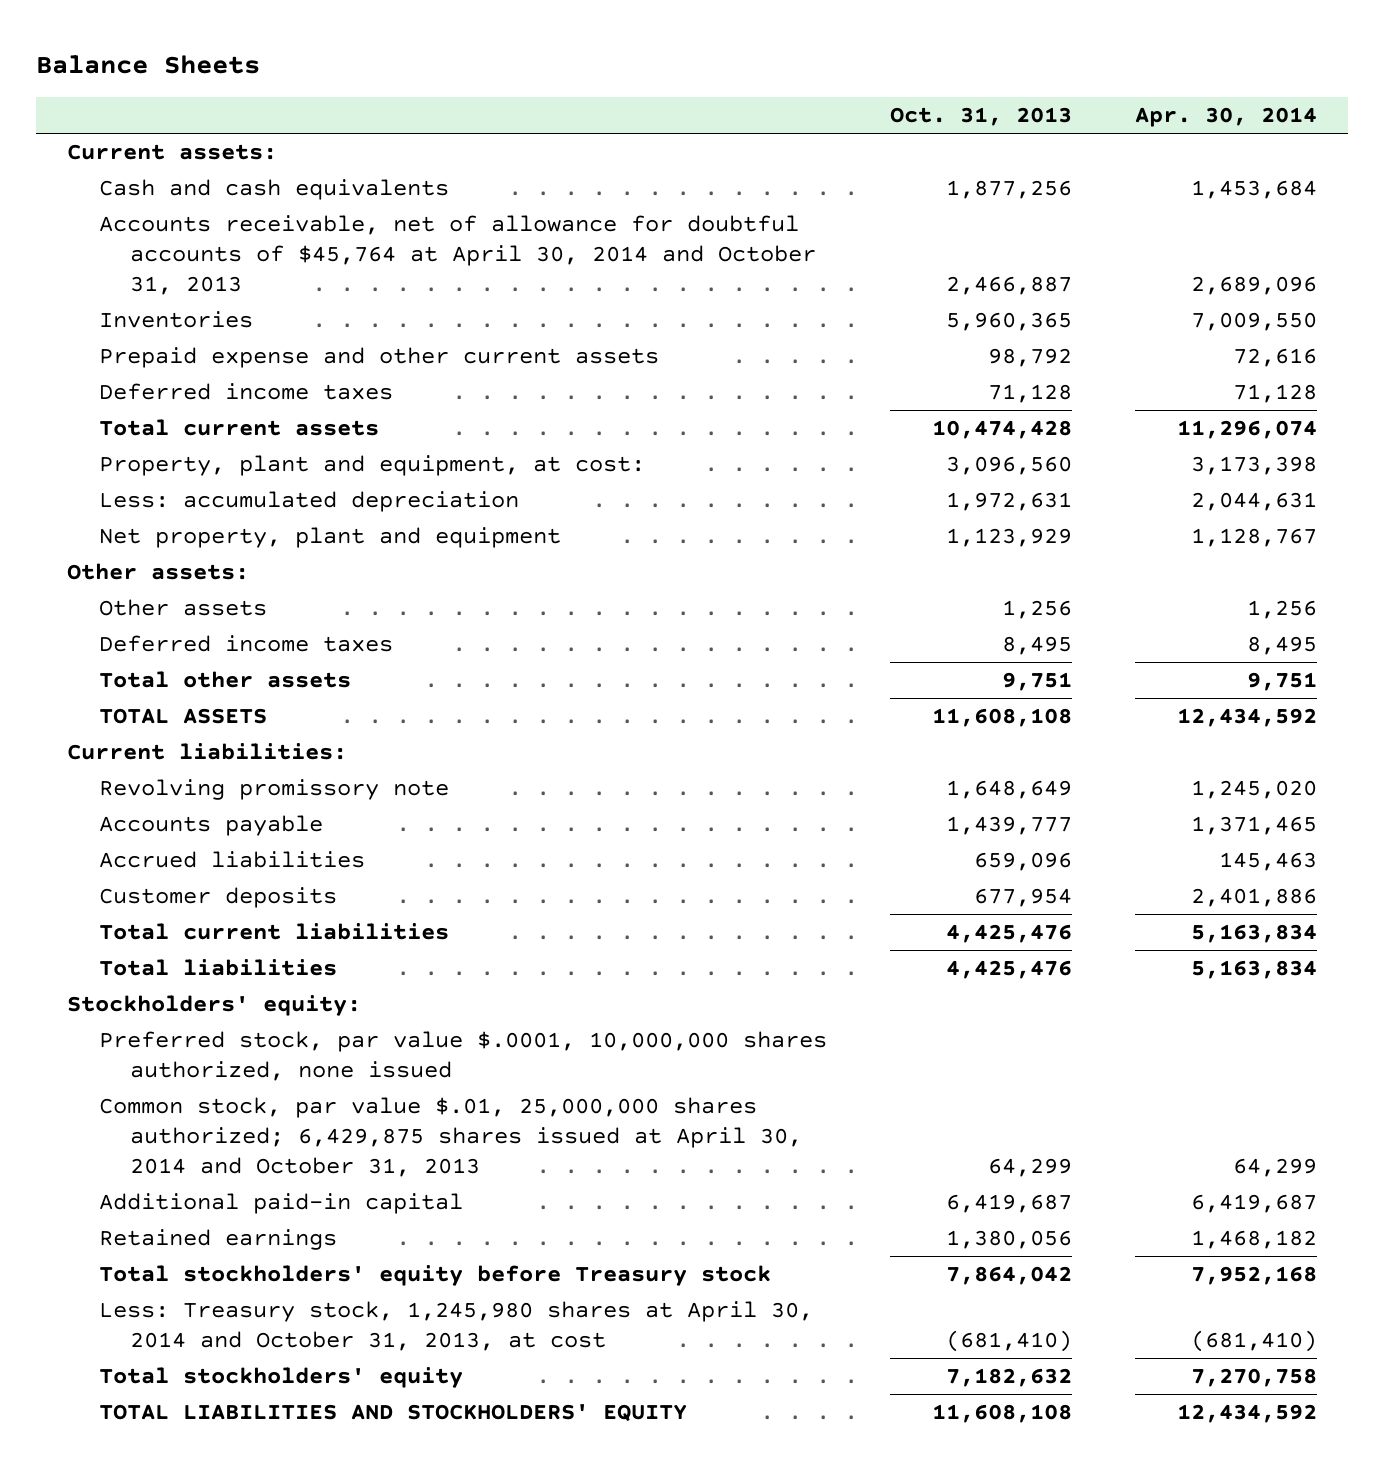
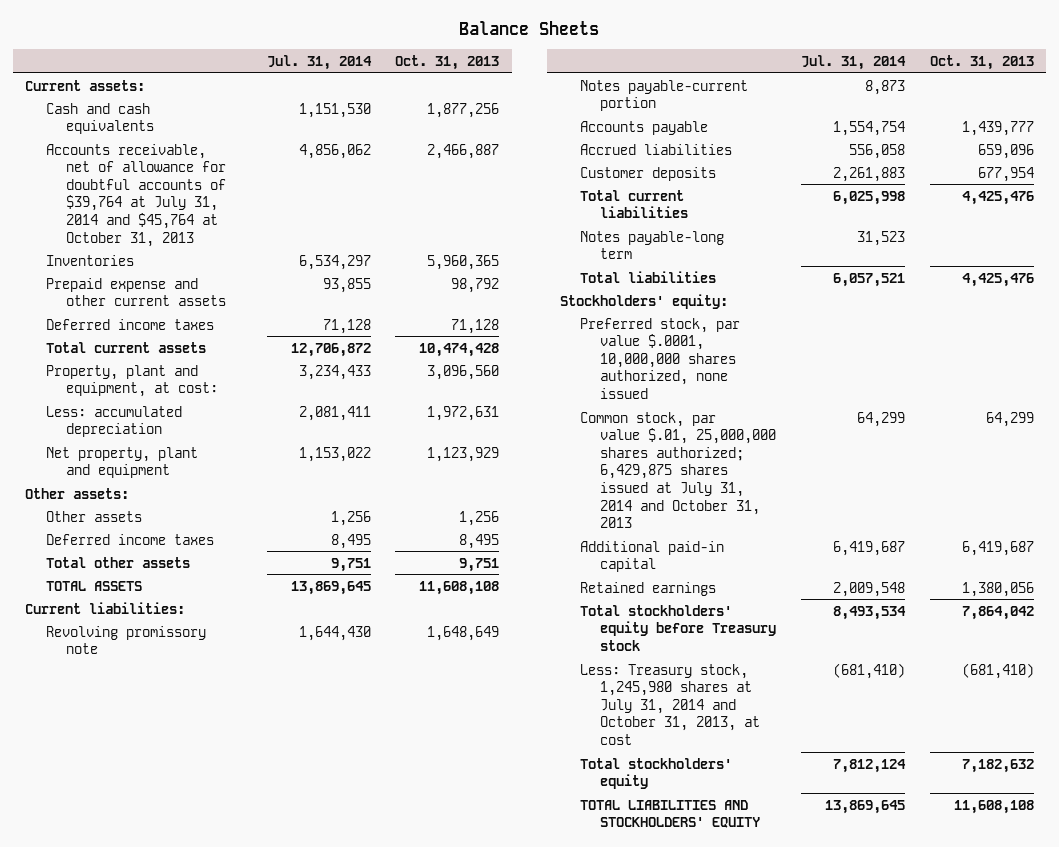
[1134,107,1317,128] Apr. 30, 2014 -> none
none -> [266,54,372,70] Jul. 31, 2014
[98,215,816,296] Accounts receivable, net of allowance for doubtful accounts of $45,764 at April 30, 2014 and October 31, 2013 -> [45,143,227,247] Accounts receivable, net of allowance for doubtful accounts of $39,764 at July 31, 2014 and $45,764 at October 31, 2013
none -> [579,79,748,112] Notes payable-current portion
none -> [579,230,724,260] Notes payable-long term
[98,1097,802,1178] Common stock, par value $.01, 25,000,000 shares authorized; 6,429,875 shares issued at April 30, 2014 and October 31, 2013 -> [579,411,777,529] Common stock, par value $.01, 25,000,000 shares authorized; 6,429,875 shares issued at July 31, 2014 and October 31, 2013
[98,1301,813,1352] Less: Treasury stock, 1,245,980 shares at April 30, 2014 and October 31, 2013, at cost -> [579,663,761,746] Less: Treasury stock, 1,245,980 shares at July 31, 2014 and October 31, 2013, at cost

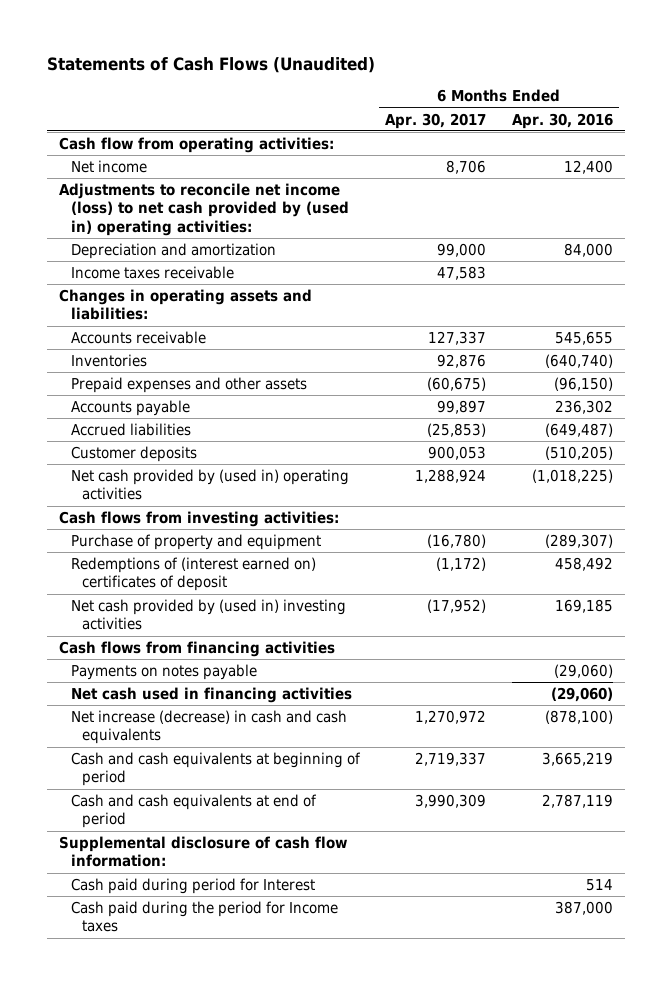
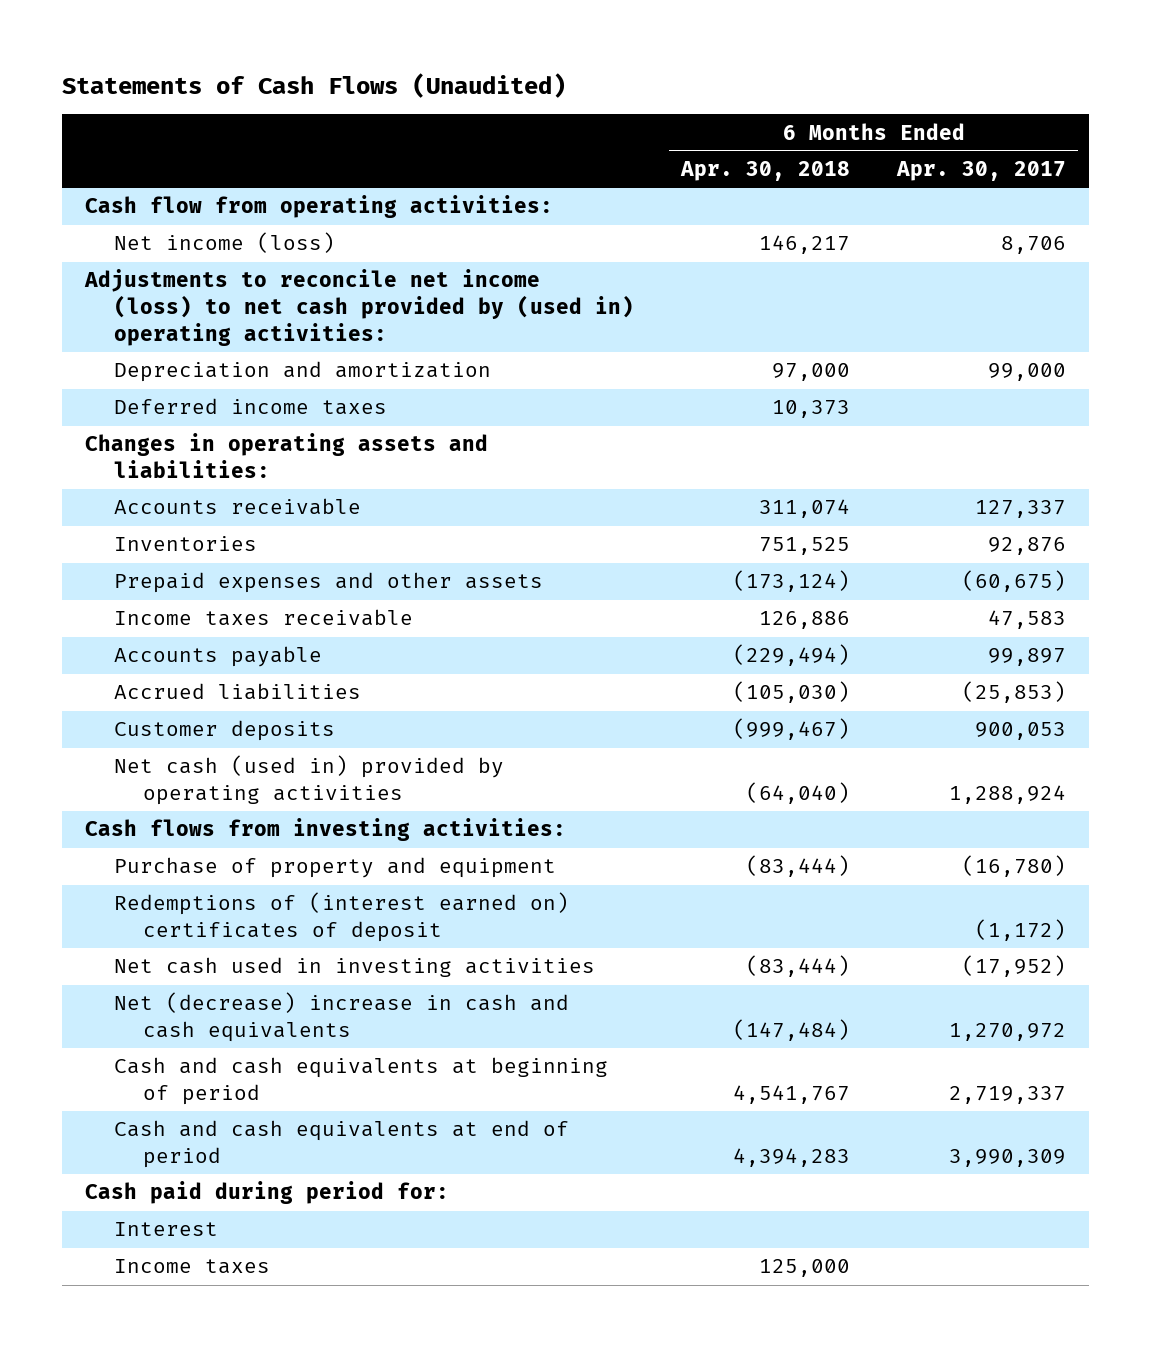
[511,112,613,129] Apr. 30, 2016 -> none
none -> [680,161,851,182] Apr. 30, 2018
[70,159,147,173] Net income -> [114,232,336,254] Net income (loss)
none -> [114,398,388,416] Deferred income taxes
[70,265,234,279] Income taxes receivable -> [114,609,414,627] Income taxes receivable
[70,468,349,501] Net cash provided by (used in) operating activities -> [114,755,505,806] Net cash (used in) provided by operating activities
[59,640,336,657] Cash flows from financing activities -> none
[70,663,257,680] Payments on notes payable -> none
[70,686,352,703] Net cash used in financing activities -> none
[70,598,346,631] Net cash provided by (used in) investing activities -> [114,957,596,978] Net cash used in investing activities
[70,709,347,745] Net increase (decrease) in cash and cash equivalents -> [114,992,570,1043] Net (decrease) increase in cash and cash equivalents
[59,835,348,868] Supplemental disclosure of cash flow information: -> none
[70,877,315,894] Cash paid during period for Interest -> [85,1181,450,1205] Cash paid during period for:
none -> [114,1222,219,1237] Interest
[70,900,338,933] Cash paid during the period for Income taxes -> [114,1259,271,1275] Income taxes

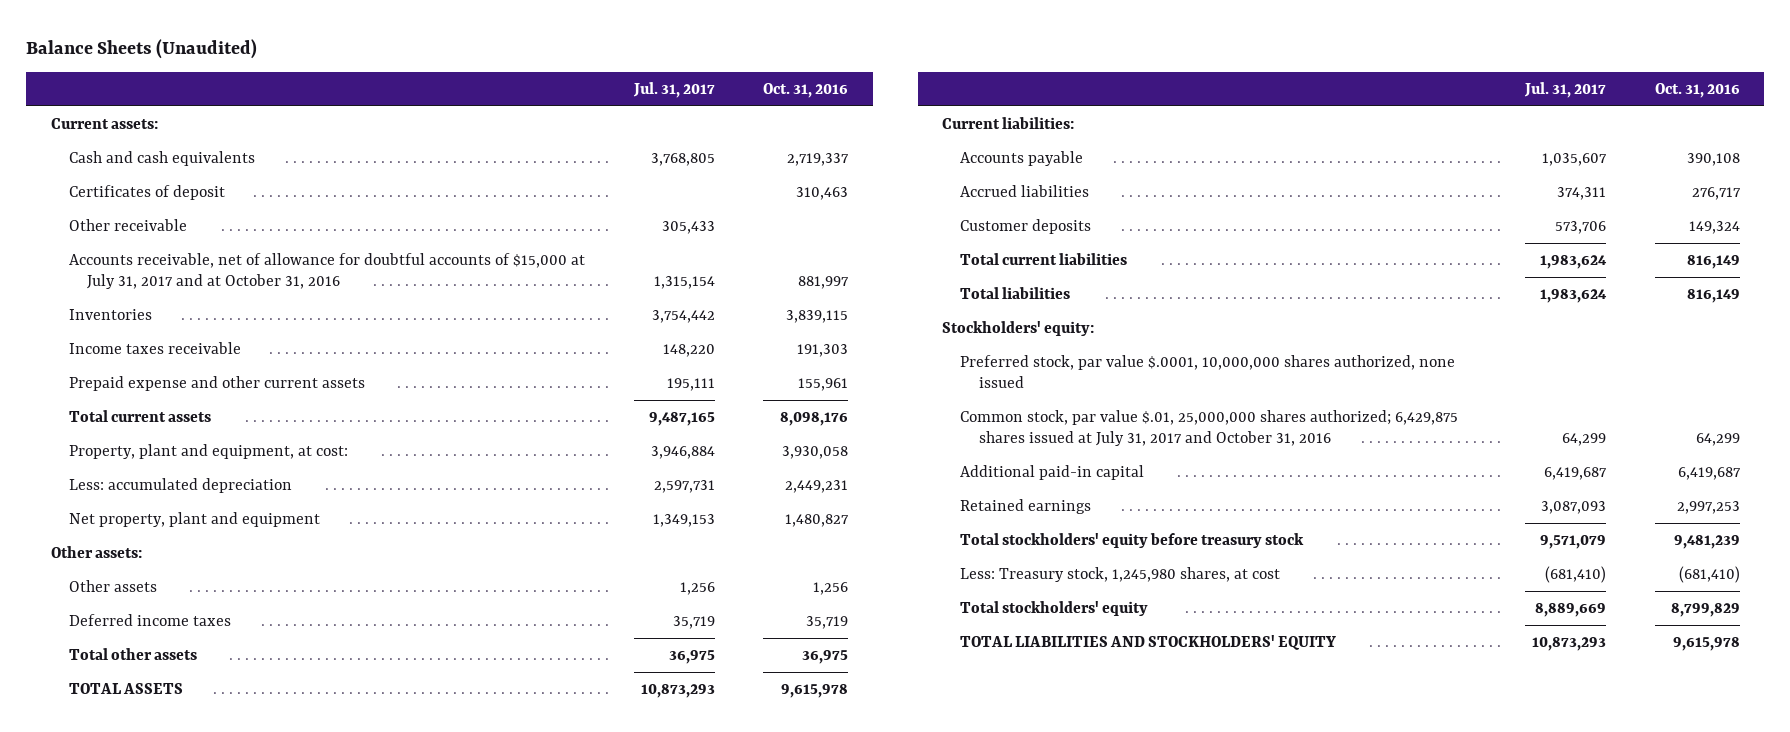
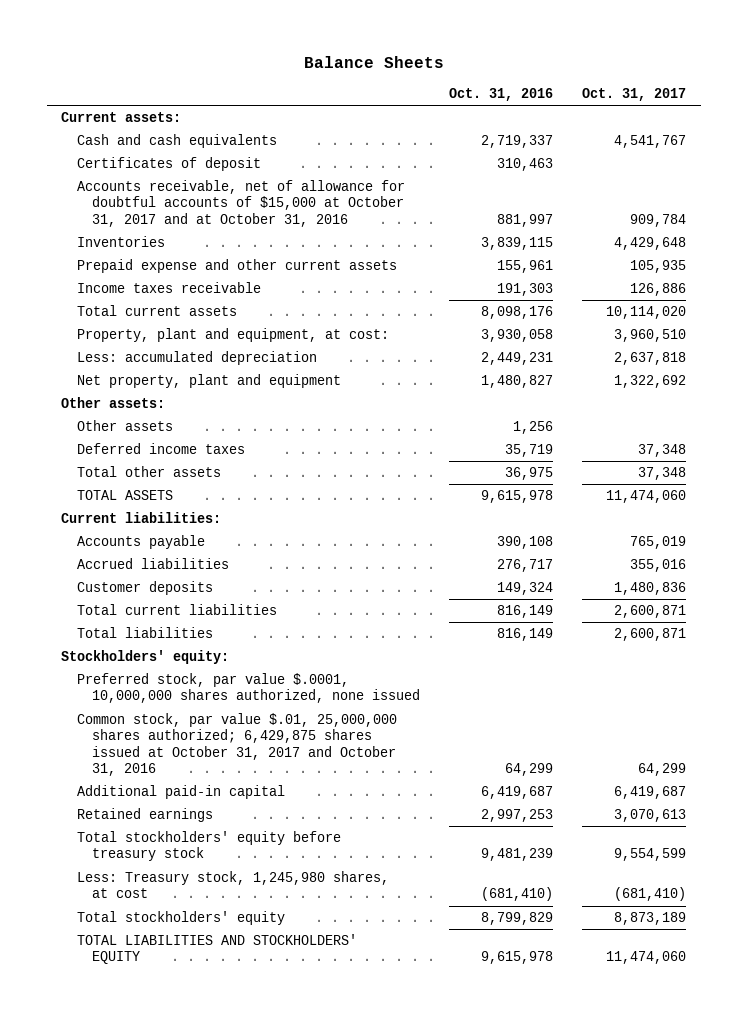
[26,39,258,60] Balance Sheets (Unaudited) -> [303,56,444,69] Balance Sheets
[632,81,715,98] Jul. 31, 2017 -> none
none -> [582,88,687,102] Oct. 31, 2017
[68,218,187,231] Other receivable -> none
[68,252,585,289] Accounts receivable, net of allowance for doubtful accounts of $15,000 at July 31, 2017 and at October 31, 2016 -> [76,180,405,227] Accounts receivable, net of allowance for doubtful accounts of $15,000 at October 31, 2017 and at October 31, 2016
[68,341,241,354] Income taxes receivable -> [76,282,261,294] Income taxes receivable
[960,409,1459,446] Common stock, par value $.01, 25,000,000 shares authorized; 6,429,875 shares issued at July 31, 2017 and October 31, 2016 -> [76,713,397,776] Common stock, par value $.01, 25,000,000 shares authorized; 6,429,875 shares issued at October 31, 2017 and October 31, 2016

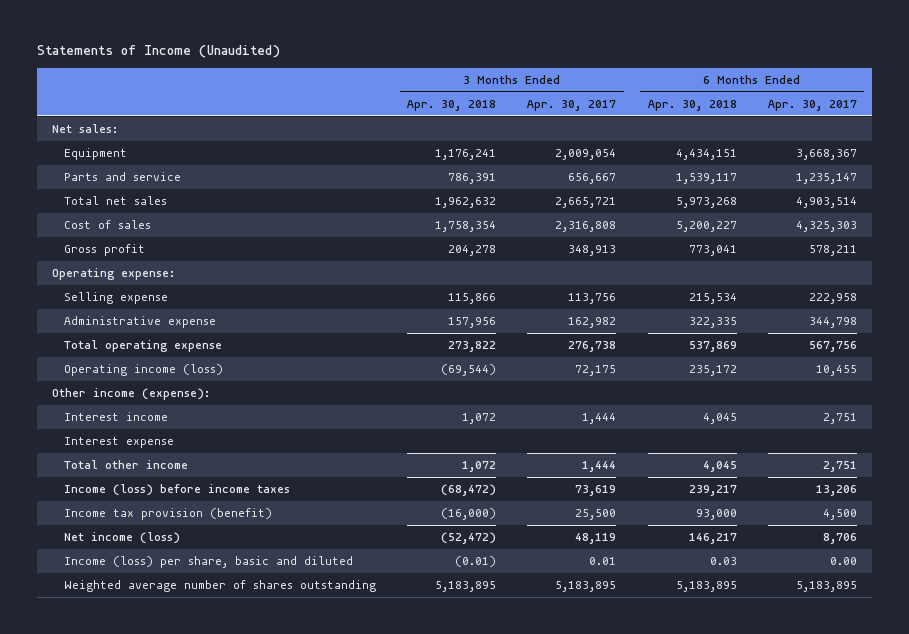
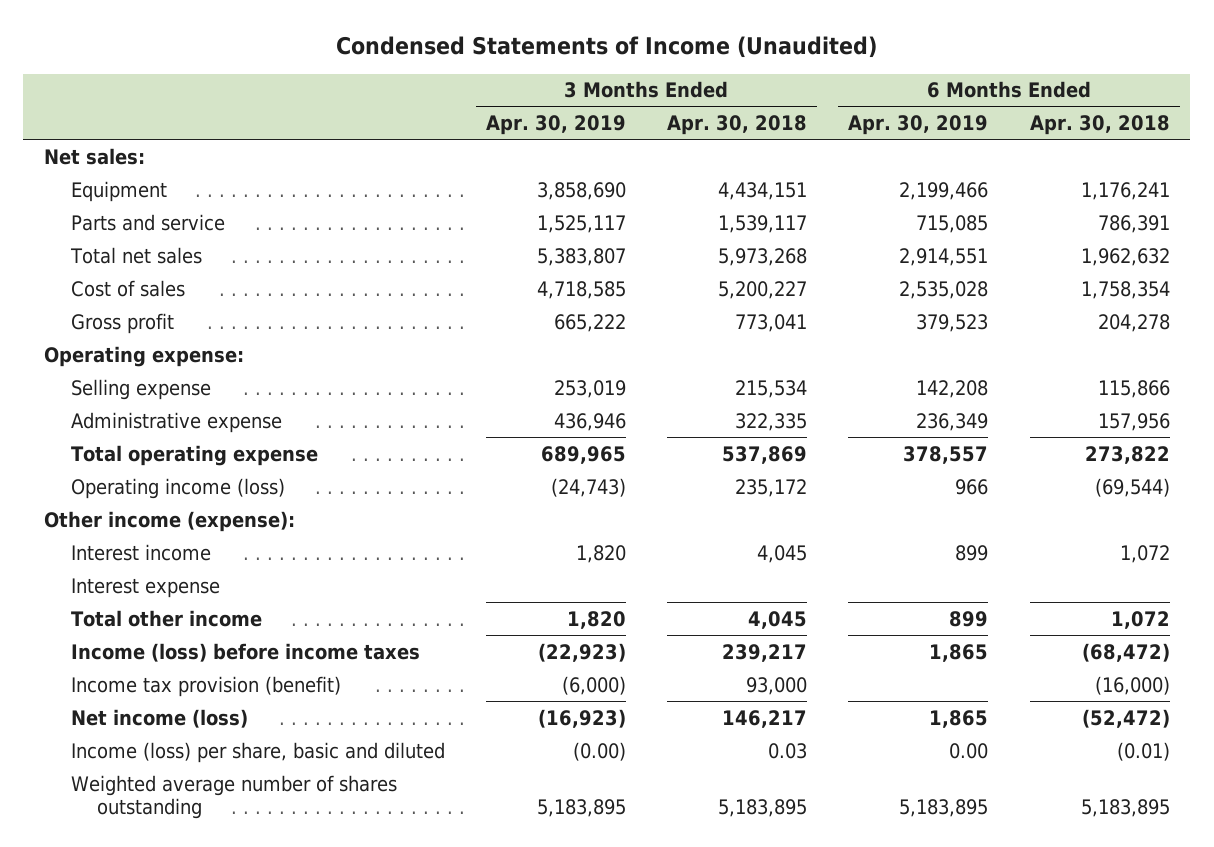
[36,45,280,59] Statements of Income (Unaudited) -> [335,36,877,59] Condensed Statements of Income (Unaudited)
[527,99,617,111] Apr. 30, 2017 -> none
[767,99,857,111] Apr. 30, 2017 -> none
none -> [485,115,626,136] Apr. 30, 2019
none -> [848,115,989,136] Apr. 30, 2019
[435,149,497,161] 1,176,241 -> [718,181,808,200] 4,434,151
[675,149,737,161] 4,434,151 -> [1080,181,1170,200] 1,176,241
[448,173,497,185] 786,391 -> [718,214,808,233] 1,539,117
[675,173,737,185] 1,539,117 -> [1097,214,1170,233] 786,391
[435,197,497,209] 1,962,632 -> [718,247,808,266] 5,973,268
[675,197,737,209] 5,973,268 -> [1080,247,1170,266] 1,962,632
[435,221,497,233] 1,758,354 -> [718,280,808,299] 5,200,227
[675,221,737,233] 5,200,227 -> [1080,280,1170,299] 1,758,354
[448,245,497,257] 204,278 -> [735,313,808,332] 773,041
[688,245,737,257] 773,041 -> [1097,313,1170,332] 204,278
[448,293,497,305] 115,866 -> [735,379,808,398] 215,534
[688,293,737,305] 215,534 -> [1097,379,1170,398] 115,866
[448,317,497,329] 157,956 -> [735,412,808,431] 322,335
[688,317,737,329] 322,335 -> [1097,412,1170,431] 157,956
[448,341,497,353] 273,822 -> [722,445,808,464] 537,869
[688,341,737,353] 537,869 -> [1084,445,1170,464] 273,822
[441,364,497,377] (69,544) -> [735,478,808,497] 235,172
[688,365,737,377] 235,172 -> [1094,477,1170,497] (69,544)
[462,413,497,425] 1,072 -> [757,544,808,563] 4,045
[702,413,737,425] 4,045 -> [1119,544,1170,563] 1,072
[462,461,497,473] 1,072 -> [748,610,808,629] 4,045
[702,461,737,473] 4,045 -> [1110,610,1170,629] 1,072
[441,484,497,497] (68,472) -> [722,643,808,662] 239,217
[688,485,737,497] 239,217 -> [1081,642,1170,662] (68,472)
[441,508,497,521] (16,000) -> [746,676,808,695] 93,000
[695,509,737,521] 93,000 -> [1094,675,1170,695] (16,000)
[441,532,497,545] (52,472) -> [722,709,808,728] 146,217
[688,533,737,545] 146,217 -> [1081,708,1170,728] (52,472)
[455,556,497,568] (0.01) -> [768,742,808,759] 0.03
[709,557,737,566] 0.03 -> [1116,741,1170,761] (0.01)

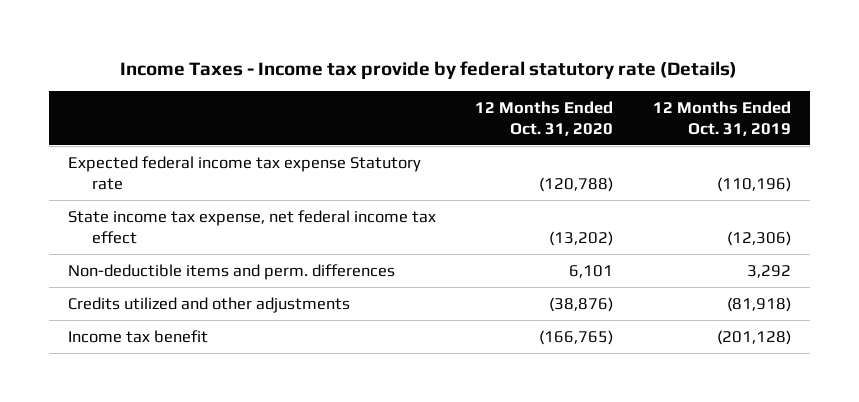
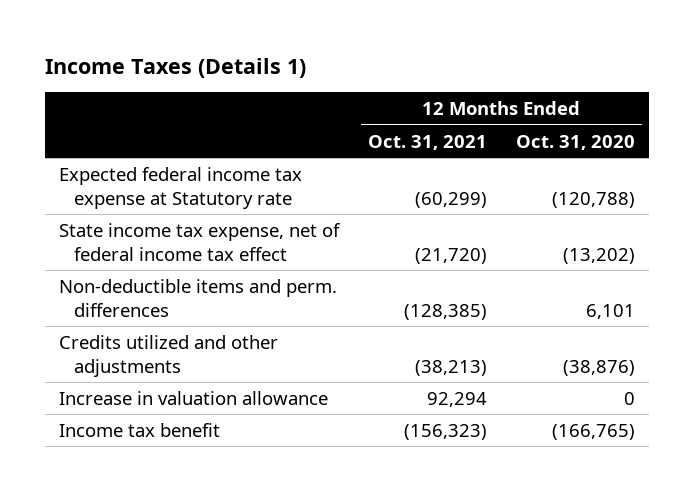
[120,60,738,79] Income Taxes - Income tax provide by federal statutory rate (Details) -> [44,57,306,78] Income Taxes (Details 1)
[652,100,791,136] 12 Months Ended Oct. 31, 2019 -> none
none -> [367,134,487,150] Oct. 31, 2021
[68,155,422,190] Expected federal income tax expense Statutory rate -> [59,166,303,209] Expected federal income tax expense at Statutory rate
[68,209,437,244] State income tax expense, net federal income tax effect -> [59,222,342,261] State income tax expense, net of federal income tax effect
none -> [59,390,329,405] Increase in valuation allowance

